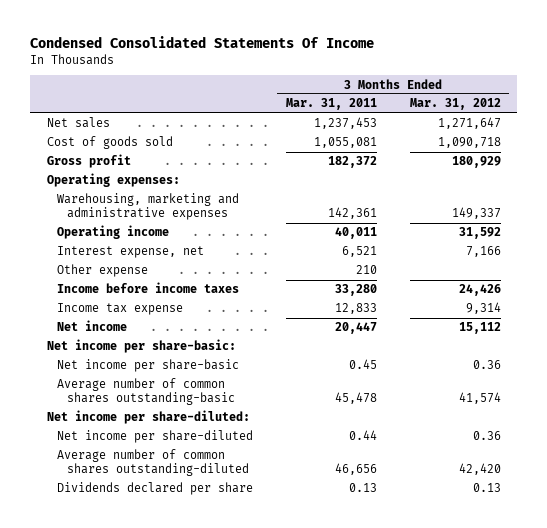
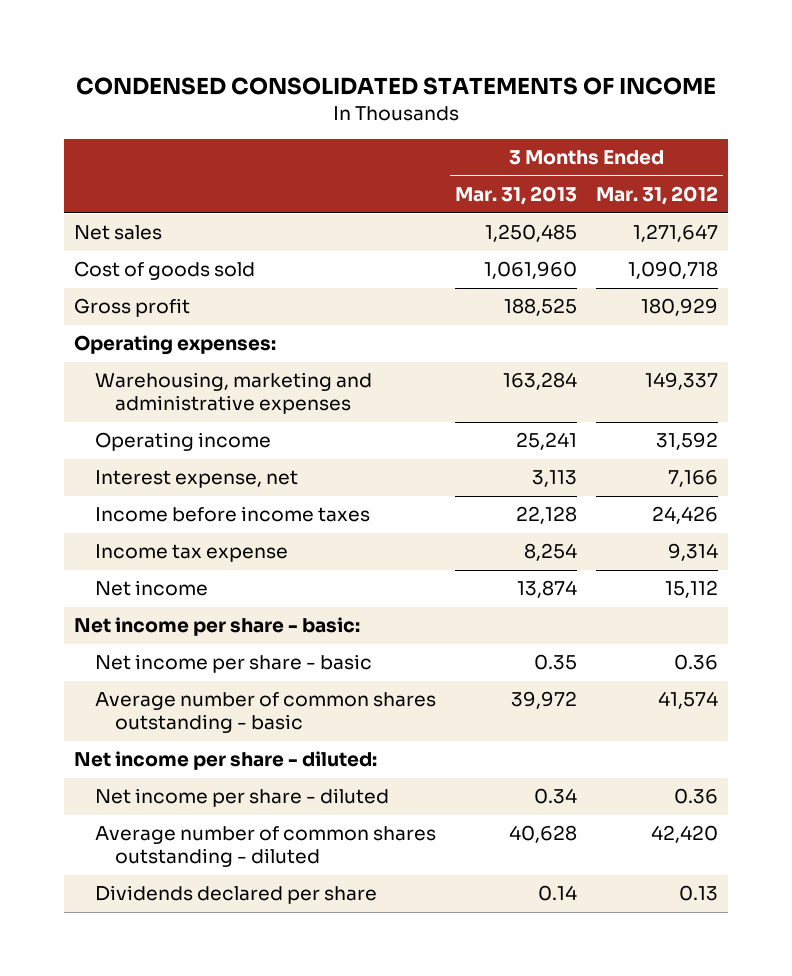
[30,35,375,48] Condensed Consolidated Statements Of Income -> [76,76,717,95] CONDENSED CONSOLIDATED STATEMENTS OF INCOME
[285,98,377,111] Mar. 31, 2011 -> none
none -> [455,186,578,206] Mar. 31, 2013
[56,264,148,278] Other expense -> none
[46,339,236,354] Net income per share-basic: -> [73,617,360,637] Net income per share - basic:
[56,359,239,373] Net income per share-basic -> [94,654,372,674] Net income per share - basic
[56,378,235,406] Average number of common shares outstanding-basic -> [94,692,436,734] Average number of common shares outstanding - basic
[46,410,250,425] Net income per share-diluted: -> [73,751,377,771] Net income per share - diluted:
[56,430,253,444] Net income per share-diluted -> [94,788,389,808] Net income per share - diluted
[56,449,249,477] Average number of common shares outstanding-diluted -> [94,826,436,868] Average number of common shares outstanding - diluted

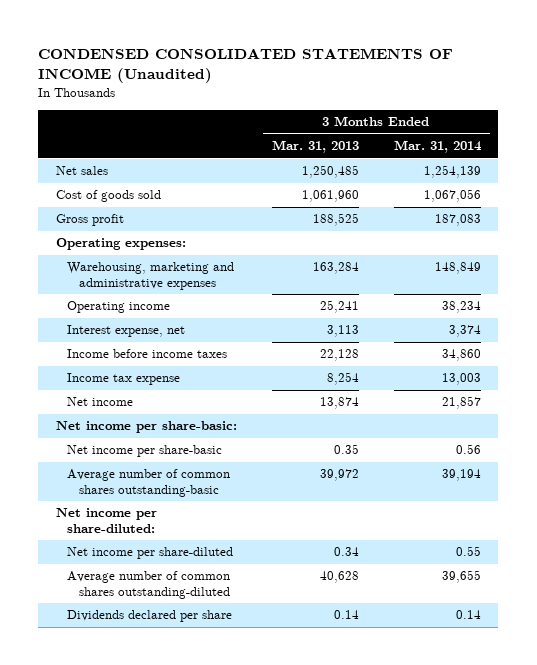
[76,76,717,95] CONDENSED CONSOLIDATED STATEMENTS OF INCOME -> [38,47,454,84] CONDENSED CONSOLIDATED STATEMENTS OF INCOME (Unaudited)
[596,186,719,206] Mar. 31, 2012 -> none
none -> [393,140,482,154] Mar. 31, 2014
[73,617,360,637] Net income per share - basic: -> [55,421,237,434] Net income per share-basic:
[94,654,372,674] Net income per share - basic -> [67,445,223,458] Net income per share-basic
[94,692,436,734] Average number of common shares outstanding - basic -> [67,469,231,497] Average number of common shares outstanding-basic
[73,751,377,771] Net income per share - diluted: -> [55,508,157,533] Net income per share-diluted:
[94,788,389,808] Net income per share - diluted -> [67,547,234,560] Net income per share-diluted
[94,826,436,868] Average number of common shares outstanding - diluted -> [67,571,231,599] Average number of common shares outstanding-diluted

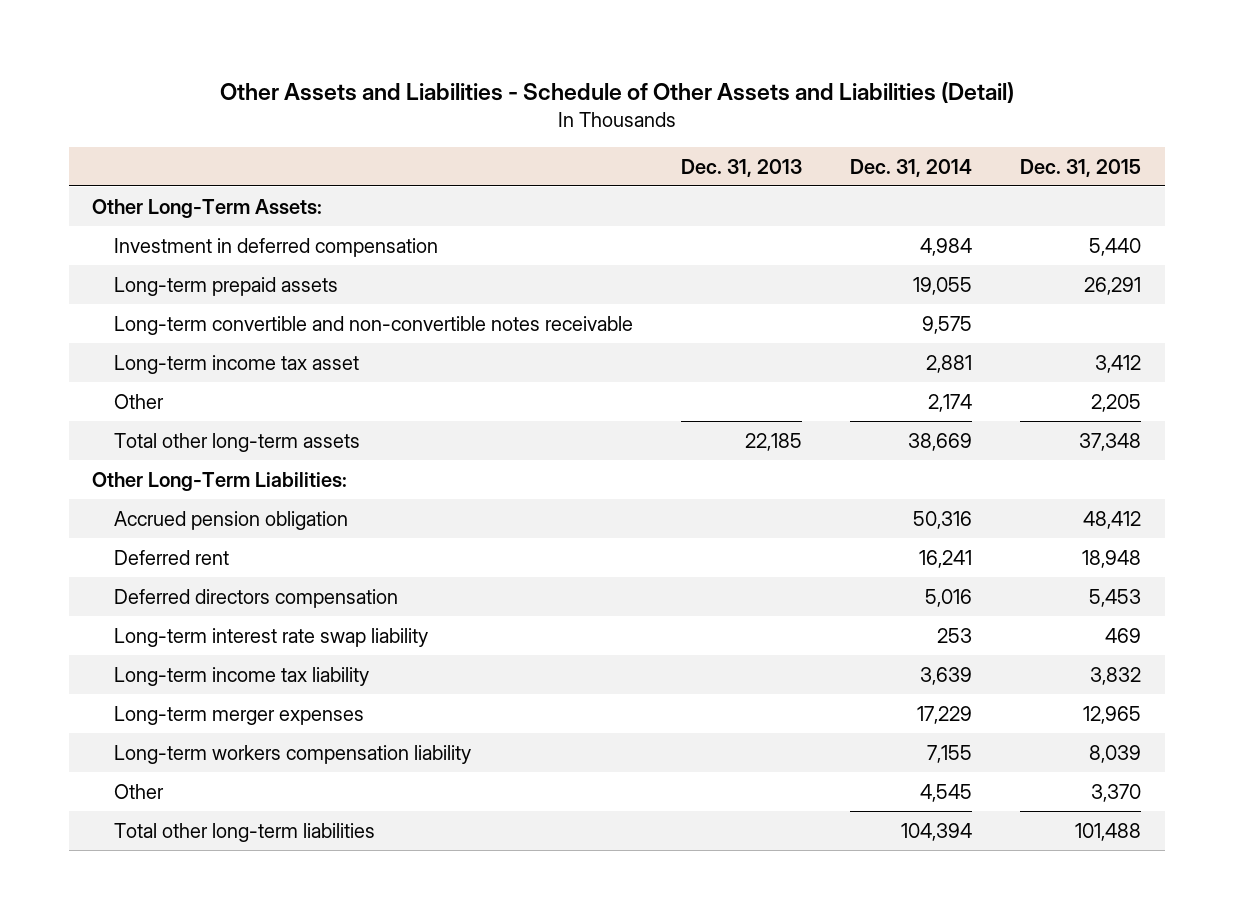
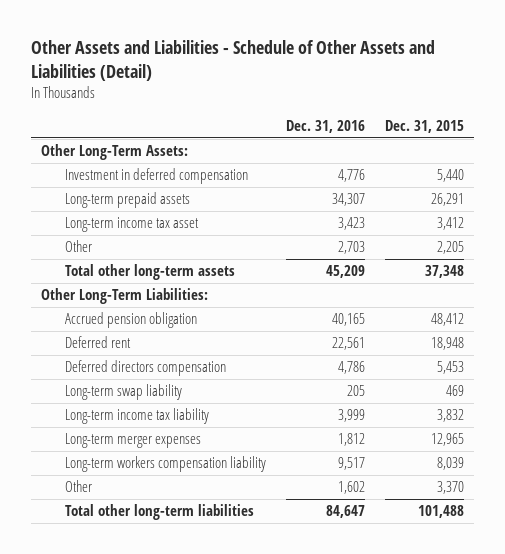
[680,158,802,177] Dec. 31, 2013 -> none
[849,158,972,177] Dec. 31, 2014 -> none
none -> [285,120,365,134] Dec. 31, 2016
[113,315,633,335] Long-term convertible and non-convertible notes receivable -> none
[113,627,428,647] Long-term interest rate swap liability -> [64,384,182,401] Long-term swap liability

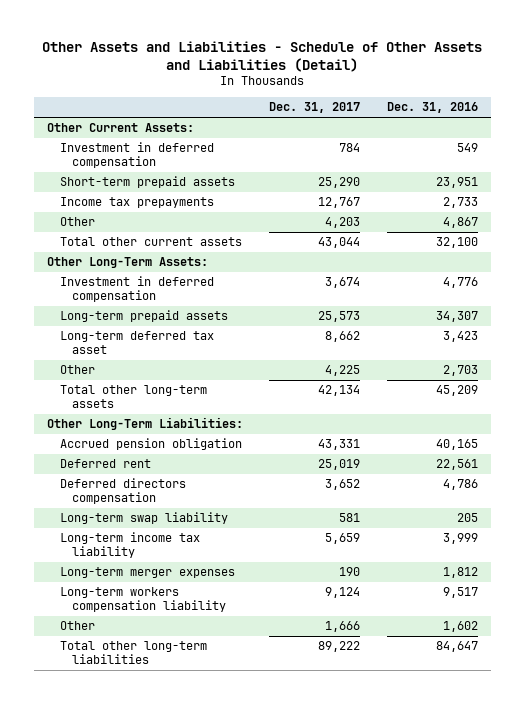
[384,120,464,134] Dec. 31, 2015 -> none
none -> [269,102,361,114] Dec. 31, 2017
none -> [46,123,194,133] Other Current Assets:
none -> [59,142,214,168] Investment in deferred compensation
none -> [59,176,235,189] Short-term prepaid assets
none -> [59,197,214,209] Income tax prepayments
none -> [59,217,95,227] Other
none -> [59,237,242,247] Total other current assets
[64,217,199,233] Long-term income tax asset -> [59,331,214,354] Long-term deferred tax asset

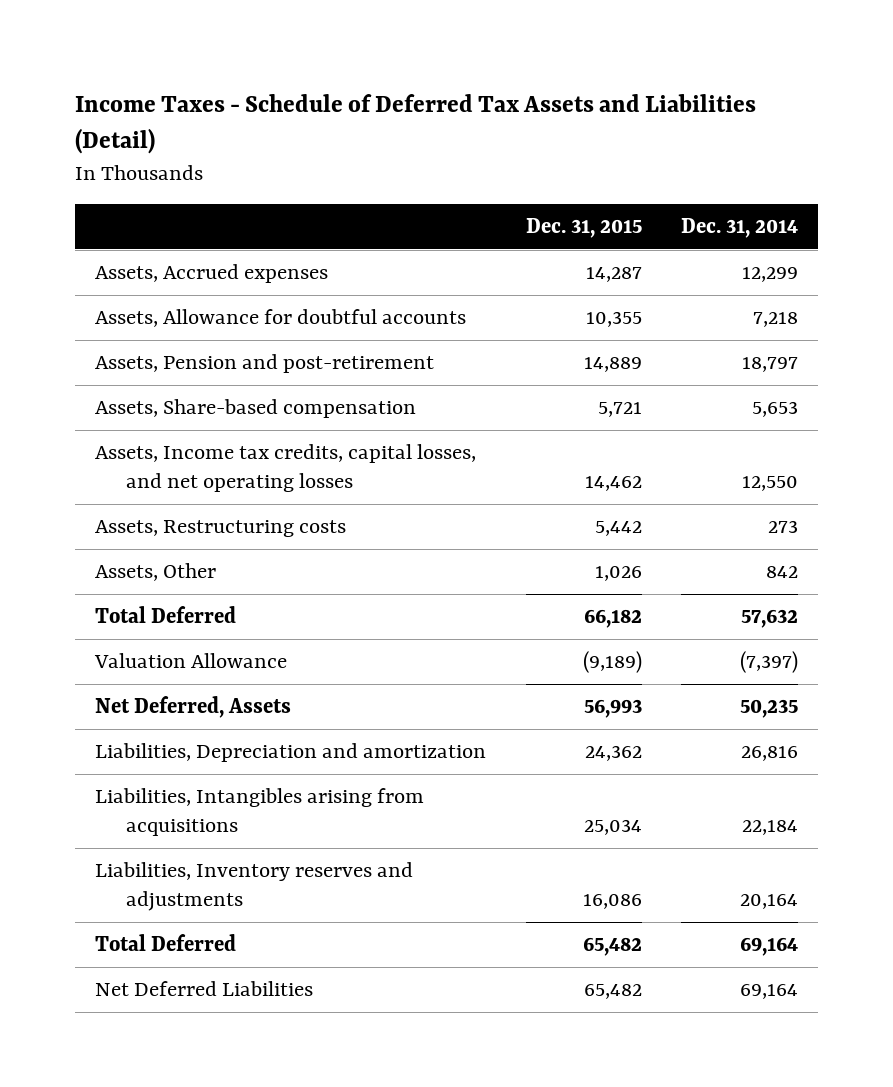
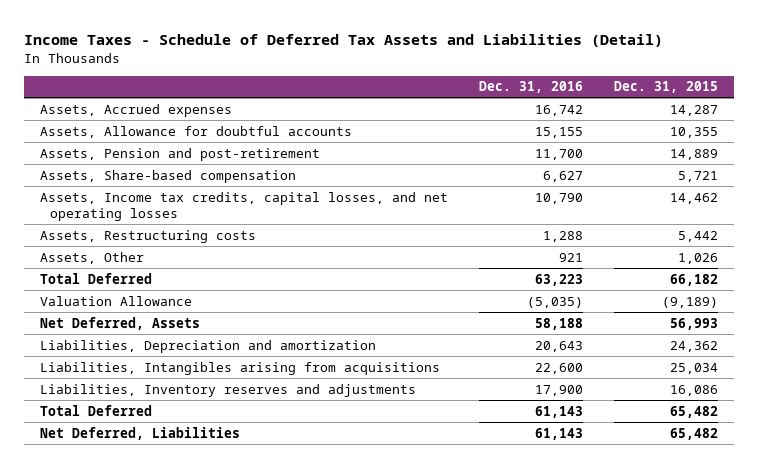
[680,217,798,238] Dec. 31, 2014 -> none
none -> [479,81,584,94] Dec. 31, 2016
[95,981,314,997] Net Deferred Liabilities -> [39,426,240,440] Net Deferred, Liabilities

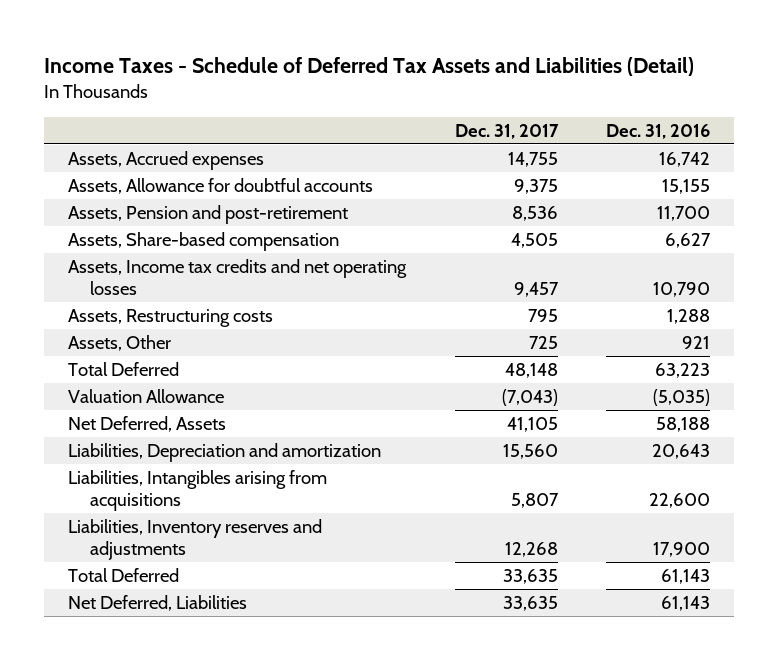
[614,81,719,94] Dec. 31, 2015 -> none
none -> [454,123,559,139] Dec. 31, 2017
[39,191,448,221] Assets, Income tax credits, capital losses, and net operating losses -> [68,259,408,296] Assets, Income tax credits and net operating losses

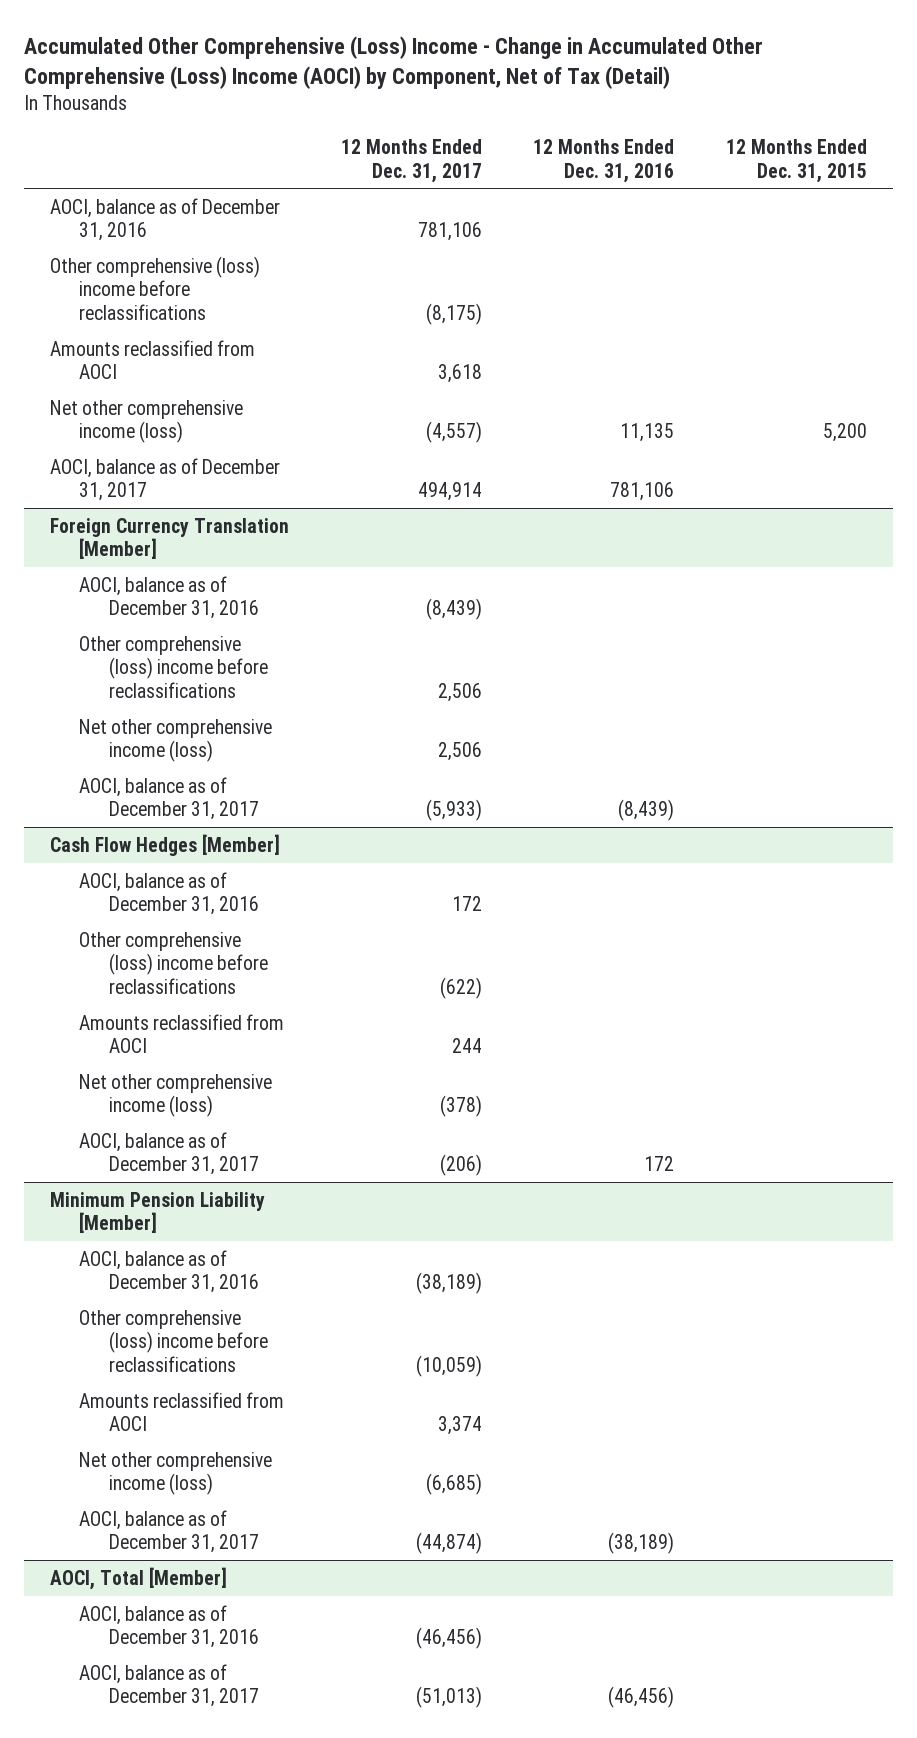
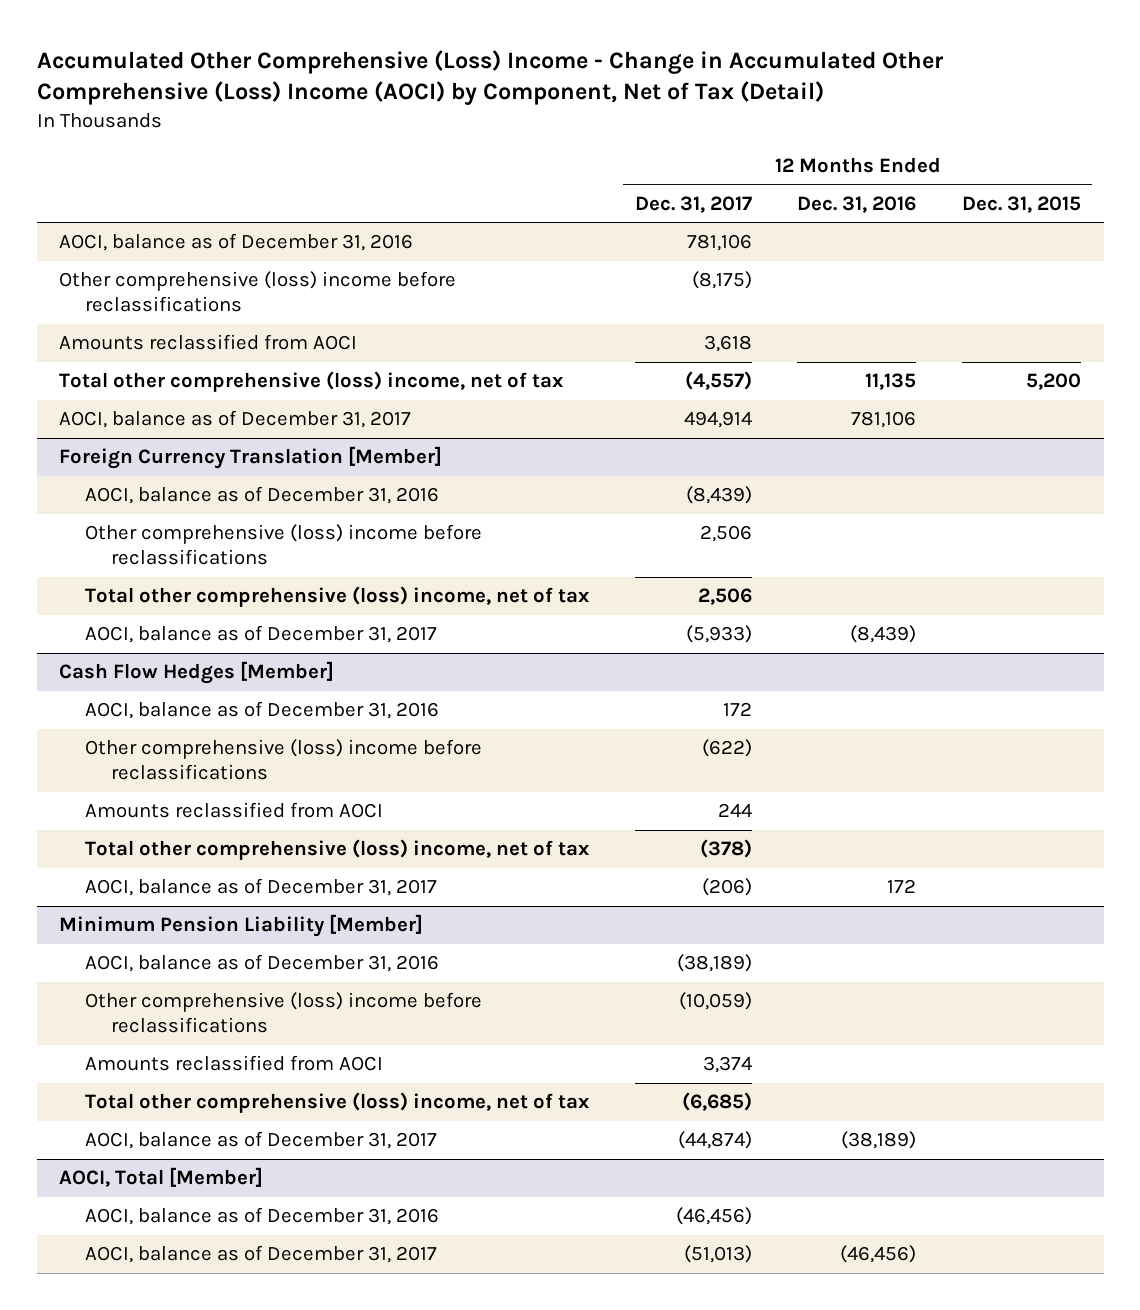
[49,399,243,444] Net other comprehensive income (loss) -> [59,371,564,393] Total other comprehensive (loss) income, net of tax
[79,718,273,763] Net other comprehensive income (loss) -> [85,586,590,608] Total other comprehensive (loss) income, net of tax
[79,1073,273,1118] Net other comprehensive income (loss) -> [85,839,590,861] Total other comprehensive (loss) income, net of tax
[79,1451,273,1496] Net other comprehensive income (loss) -> [85,1092,590,1114] Total other comprehensive (loss) income, net of tax

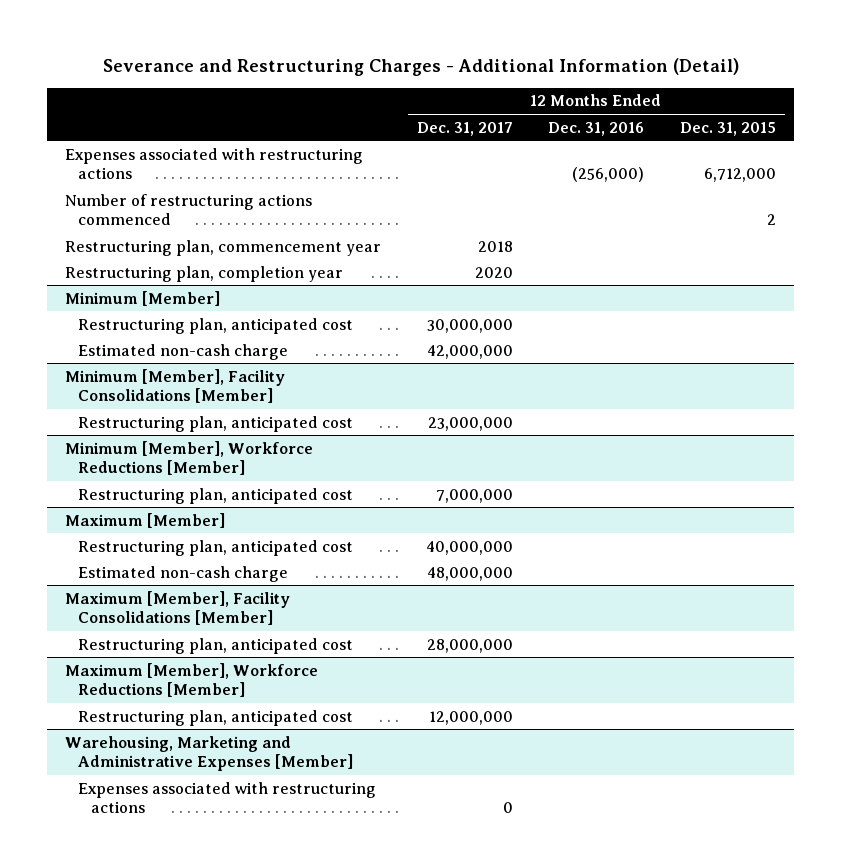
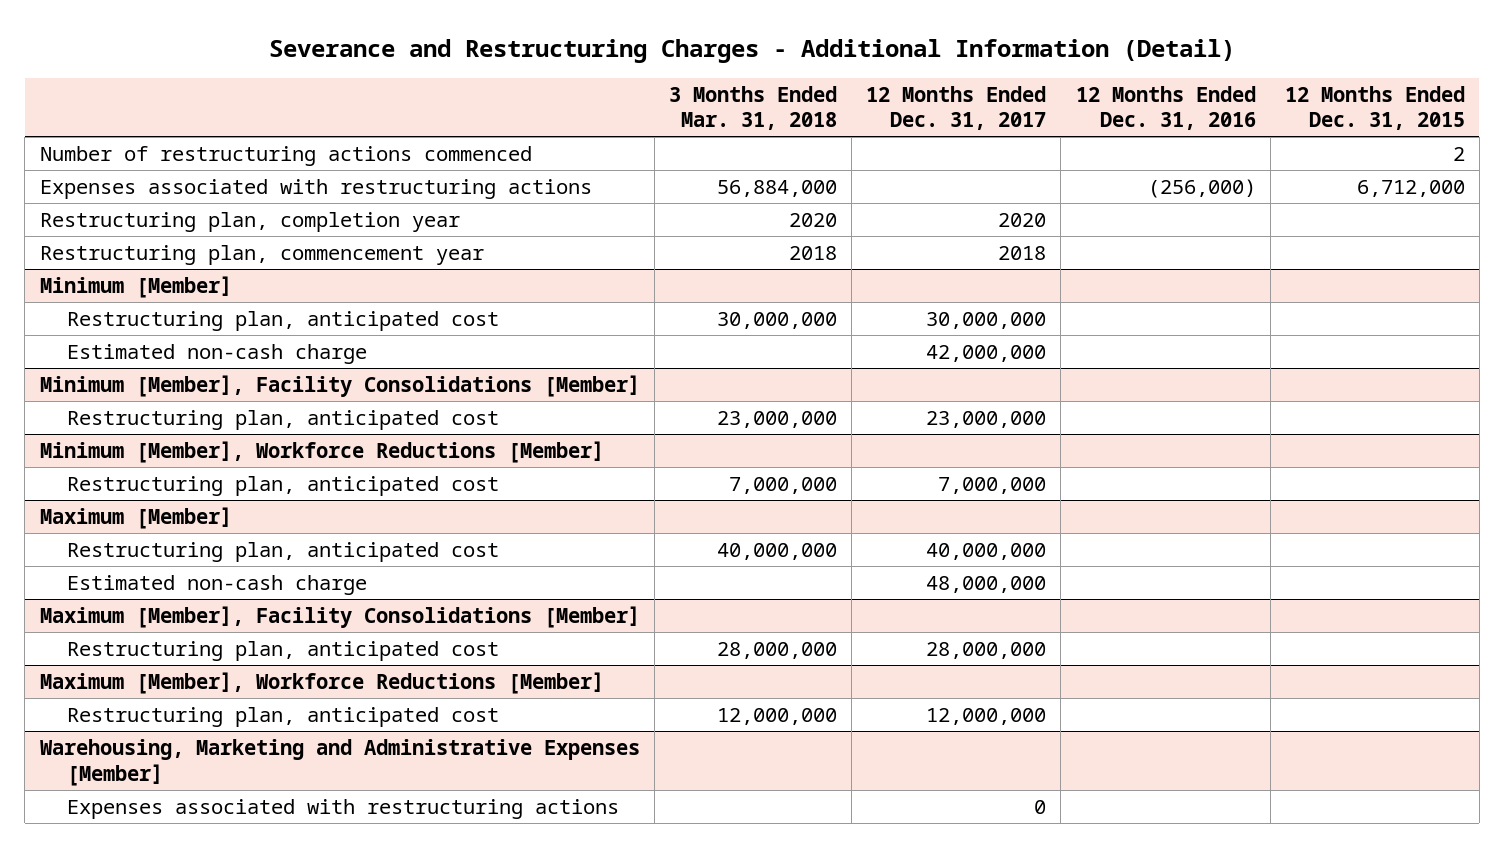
none -> [668,85,837,131] 3 Months Ended Mar. 31, 2018
[65,147,364,180] Expenses associated with restructuring actions -> [39,178,592,199] Expenses associated with restructuring actions
[65,239,382,256] Restructuring plan, commencement year -> [39,244,484,265] Restructuring plan, commencement year

